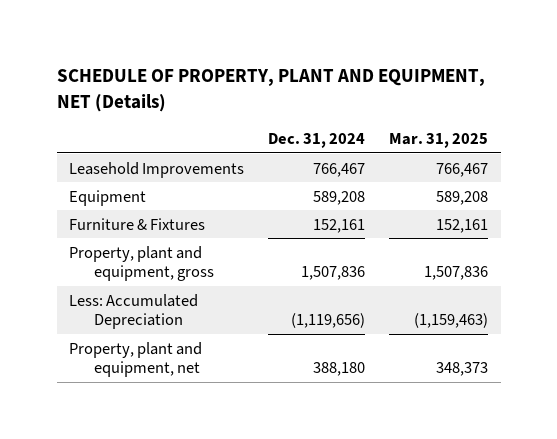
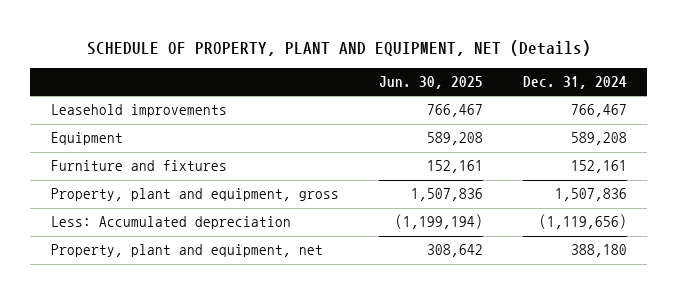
[389,132,489,148] Mar. 31, 2025 -> none
none -> [378,76,483,90] Jun. 30, 2025
[69,161,245,178] Leasehold Improvements -> [50,104,227,118] Leasehold improvements
[69,217,206,230] Furniture & Fixtures -> [50,160,227,172] Furniture and fixtures
[69,293,199,330] Less: Accumulated Depreciation -> [50,216,291,230] Less: Accumulated depreciation

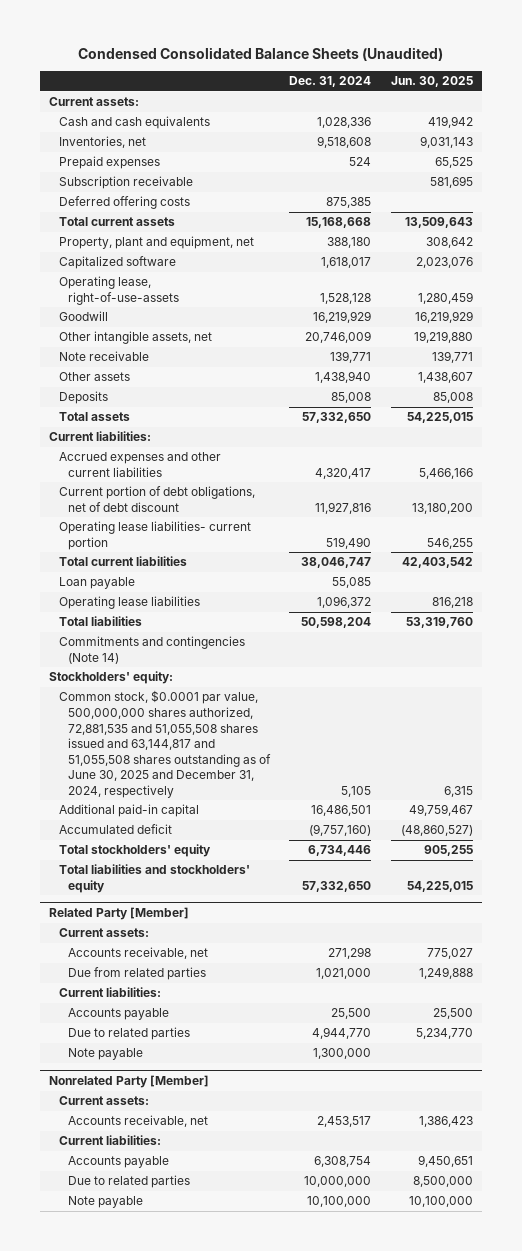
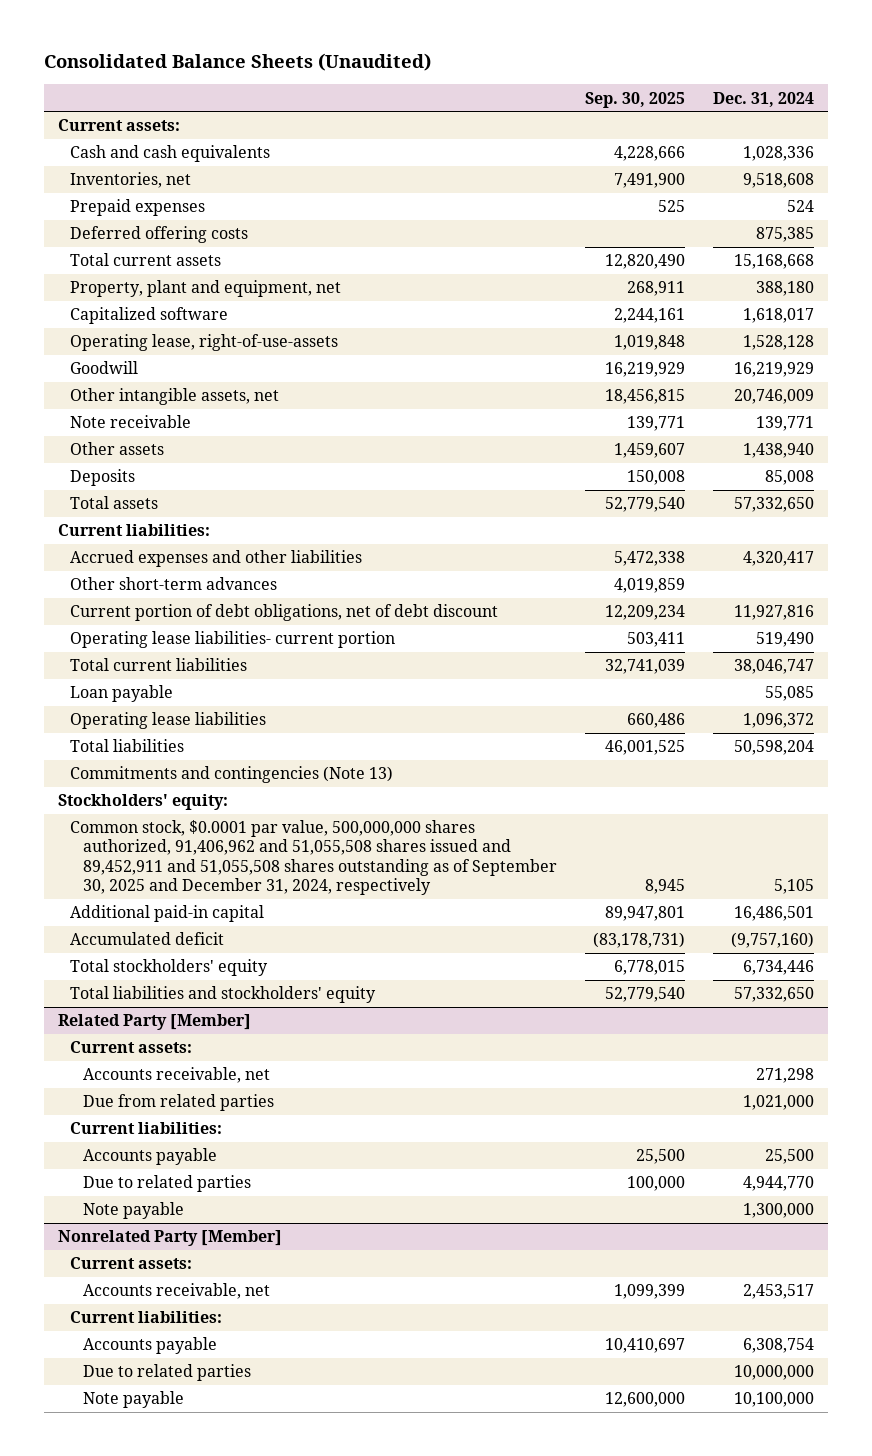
[77,46,443,61] Condensed Consolidated Balance Sheets (Unaudited) -> [43,53,431,72] Consolidated Balance Sheets (Unaudited)
[390,76,473,88] Jun. 30, 2025 -> none
none -> [584,91,685,108] Sep. 30, 2025
[58,176,193,190] Subscription receivable -> none
[58,452,221,477] Accrued expenses and other current liabilities -> [70,550,363,568] Accrued expenses and other liabilities
none -> [70,577,278,591] Other short-term advances
[58,636,245,664] Commitments and contingencies (Note 14) -> [70,766,394,784] Commitments and contingencies (Note 13)
[58,690,272,798] Common stock, $0.0001 par value, 500,000,000 shares authorized, 72,881,535 and 51,055,508 shares issued and 63,144,817 and 51,055,508 shares outstanding as of June 30, 2025 and December 31, 2024, respectively -> [70,820,557,895] Common stock, $0.0001 par value, 500,000,000 shares authorized, 91,406,962 and 51,055,508 shares issued and 89,452,911 and 51,055,508 shares outstanding as of September 30, 2025 and December 31, 2024, respectively

